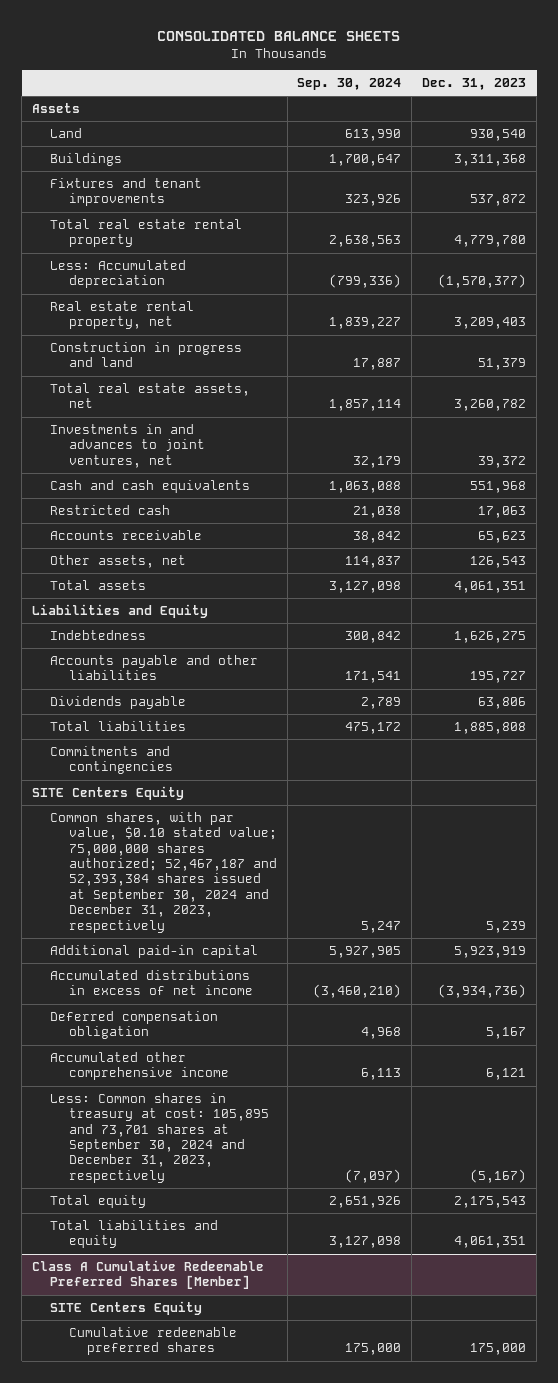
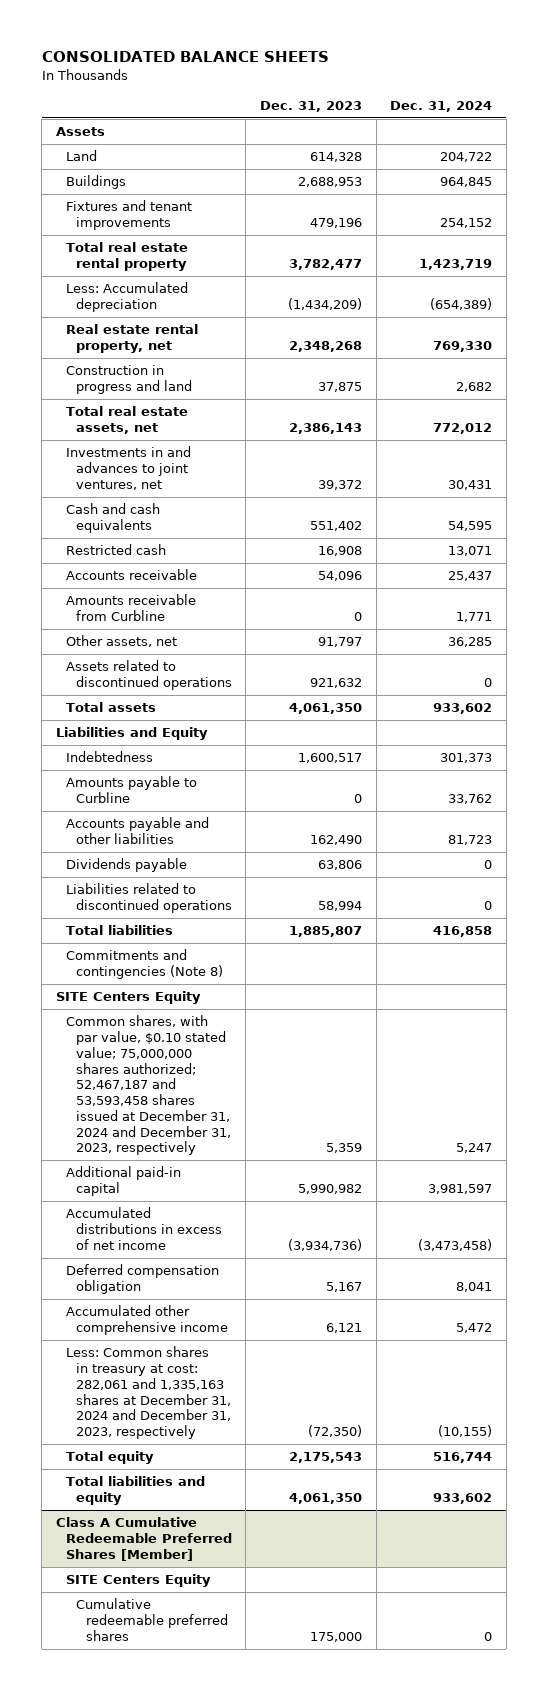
[297,78,402,91] Sep. 30, 2024 -> none
none -> [390,100,493,112] Dec. 31, 2024
[470,128,527,141] 930,540 -> [309,152,362,163] 614,328
[454,153,527,166] 3,311,368 -> [297,177,362,188] 2,688,953
[470,194,527,207] 537,872 -> [309,218,362,229] 479,196
[454,235,527,248] 4,779,780 -> [288,259,362,271] 3,782,477
[438,274,527,289] (1,570,377) -> [287,298,362,311] (1,434,209)
[454,317,527,330] 3,209,403 -> [288,341,362,353] 2,348,268
[478,358,527,371] 51,379 -> [317,382,362,393] 37,875
[454,399,527,412] 3,260,782 -> [288,423,362,435] 2,386,143
[470,480,527,493] 551,968 -> [309,521,362,532] 551,402
[478,505,527,518] 17,063 -> [317,546,362,557] 16,908
[478,530,527,543] 65,623 -> [317,571,362,582] 54,096
none -> [65,594,196,622] Amounts receivable from Curbline
[470,555,527,568] 126,543 -> [317,637,362,648] 91,797
none -> [65,660,232,691] Assets related to discontinued operations
[454,580,527,593] 4,061,351 -> [288,703,362,715] 4,061,350
[454,630,527,643] 1,626,275 -> [297,753,362,764] 1,600,517
none -> [65,776,197,804] Amounts payable to Curbline
[470,671,527,684] 195,727 -> [309,835,362,846] 162,490
none -> [65,883,232,914] Liabilities related to discontinued operations
[454,721,527,734] 1,885,808 -> [288,926,362,938] 1,885,807
[50,745,173,775] Commitments and contingencies -> [65,949,223,980] Commitments and contingencies (Note 8)
[50,811,277,933] Common shares, with par value, $0.10 stated value; 75,000,000 shares authorized; 52,467,187 and 52,393,384 shares issued at September 30, 2024 and December 31, 2023, respectively -> [65,1015,231,1156] Common shares, with par value, $0.10 stated value; 75,000,000 shares authorized; 52,467,187 and 53,593,458 shares issued at December 31, 2024 and December 31, 2023, respectively
[486,920,527,933] 5,239 -> [325,1143,362,1154] 5,359
[454,945,527,958] 5,923,919 -> [297,1184,362,1195] 5,990,982
[50,1092,269,1183] Less: Common shares in treasury at cost: 105,895 and 73,701 shares at September 30, 2024 and December 31, 2023, respectively -> [65,1346,231,1440] Less: Common shares in treasury at cost: 282,061 and 1,335,163 shares at December 31, 2024 and December 31, 2023, respectively
[470,1168,527,1183] (5,167) -> [307,1425,362,1438] (72,350)
[454,1236,527,1249] 4,061,351 -> [288,1493,362,1505] 4,061,350

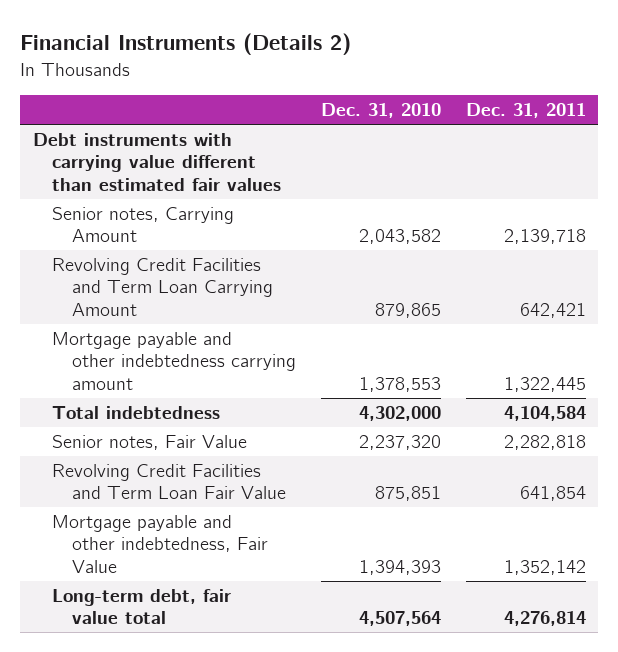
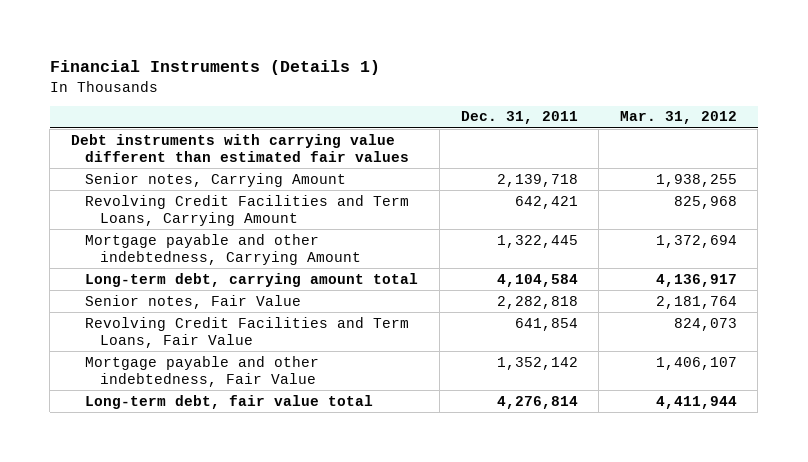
[20,32,352,55] Financial Instruments (Details 2) -> [49,60,380,76] Financial Instruments (Details 1)
[320,103,441,119] Dec. 31, 2010 -> none
none -> [619,111,737,125] Mar. 31, 2012
[52,258,274,316] Revolving Credit Facilities and Term Loan Carrying Amount -> [85,194,410,227] Revolving Credit Facilities and Term Loans, Carrying Amount
[52,332,297,390] Mortgage payable and other indebtedness carrying amount -> [85,233,362,266] Mortgage payable and other indebtedness, Carrying Amount
[52,406,221,420] Total indebtedness -> [85,272,419,287] Long-term debt, carrying amount total
[52,464,287,500] Revolving Credit Facilities and Term Loan Fair Value -> [85,316,410,349] Revolving Credit Facilities and Term Loans, Fair Value

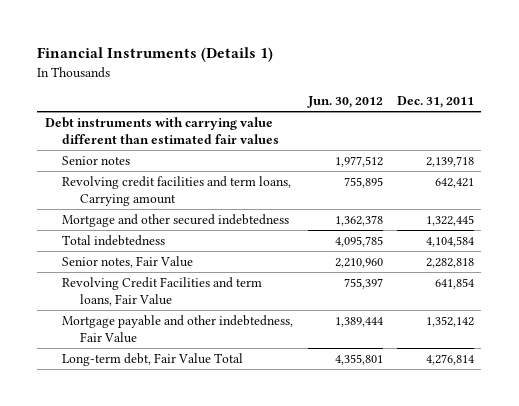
[619,111,737,125] Mar. 31, 2012 -> none
none -> [306,96,383,109] Jun. 30, 2012
[85,172,347,187] Senior notes, Carrying Amount -> [62,156,131,166] Senior notes
[85,194,410,227] Revolving Credit Facilities and Term Loans, Carrying Amount -> [62,176,292,207] Revolving credit facilities and term loans, Carrying amount
[85,233,362,266] Mortgage payable and other indebtedness, Carrying Amount -> [62,214,290,228] Mortgage and other secured indebtedness
[85,272,419,287] Long-term debt, carrying amount total -> [62,235,166,247] Total indebtedness
[85,316,410,349] Revolving Credit Facilities and Term Loans, Fair Value -> [62,277,263,307] Revolving Credit Facilities and term loans, Fair Value
[85,394,374,409] Long-term debt, fair value total -> [62,353,244,367] Long-term debt, Fair Value Total

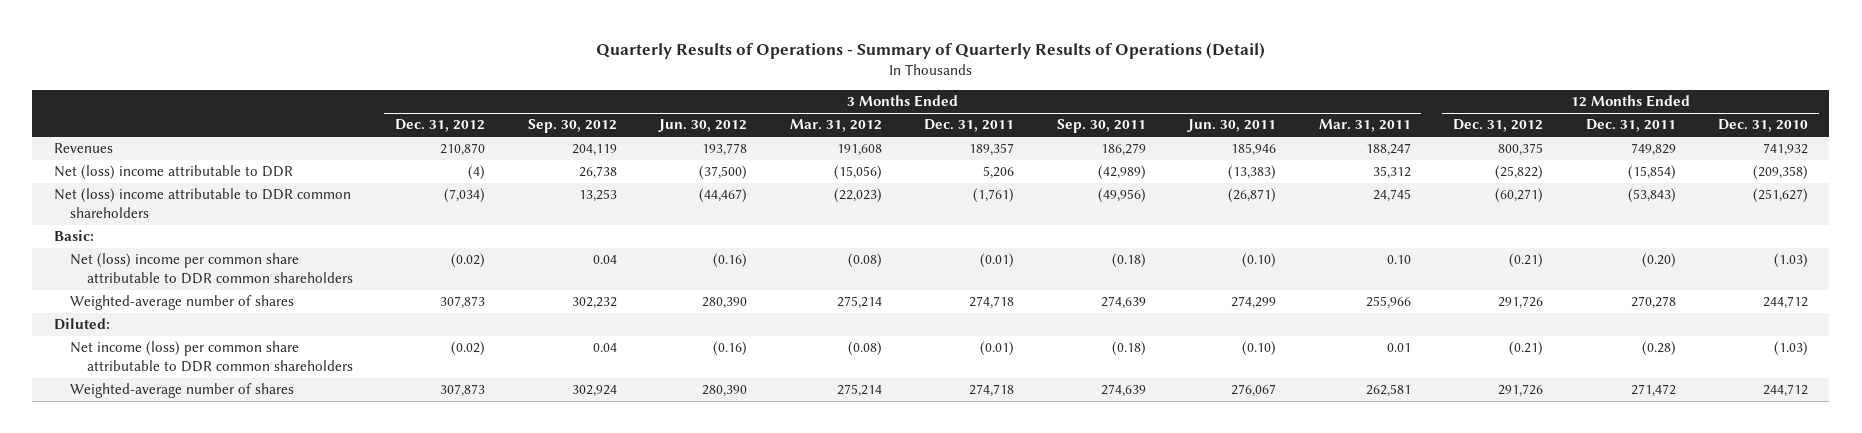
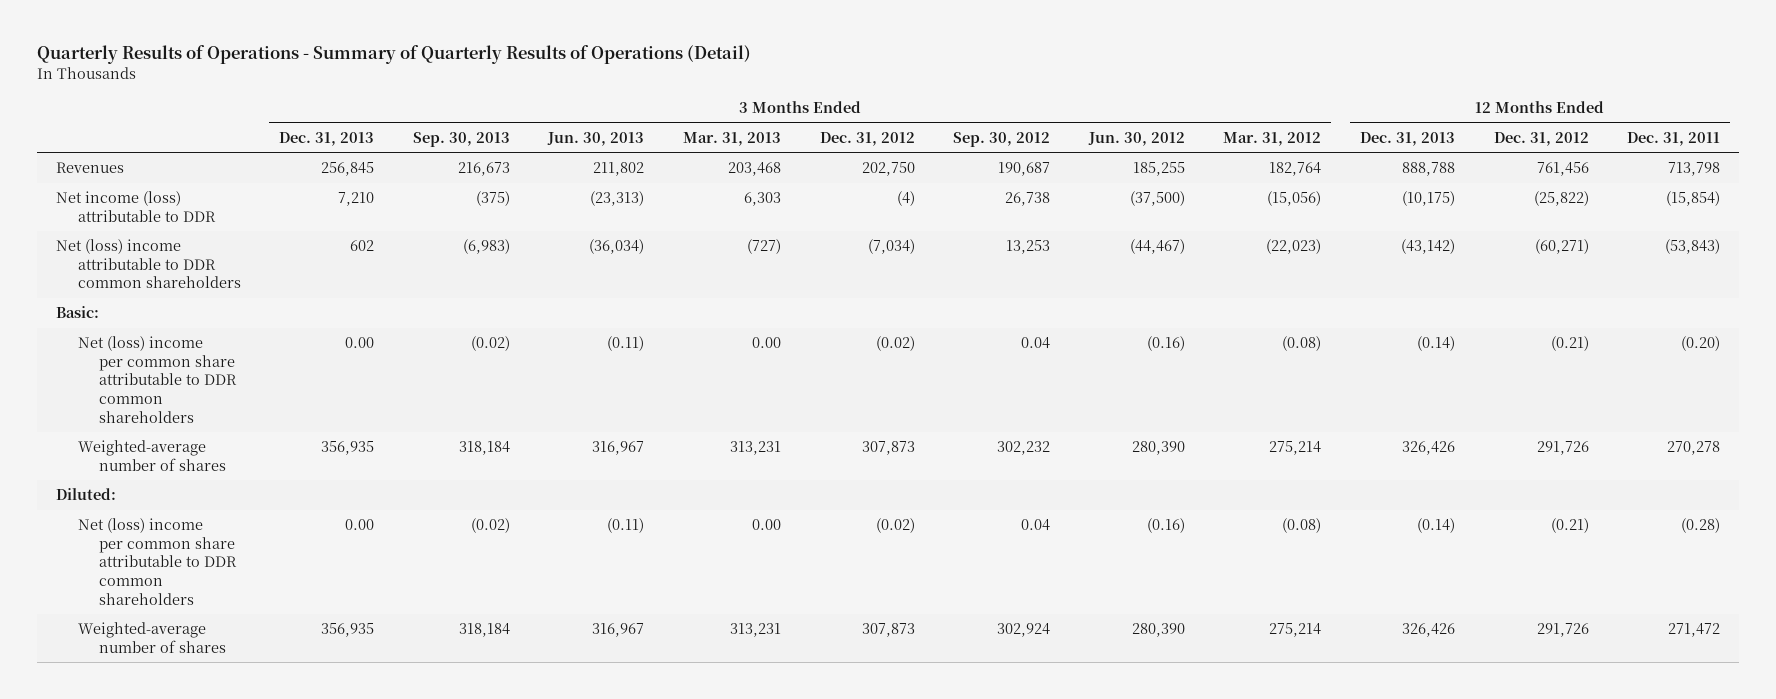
[924,119,1015,133] Dec. 31, 2011 -> none
[1056,119,1146,134] Sep. 30, 2011 -> none
[1187,119,1277,133] Jun. 30, 2011 -> none
[1318,119,1411,133] Mar. 31, 2011 -> none
[1718,119,1809,133] Dec. 31, 2010 -> none
none -> [279,131,375,146] Dec. 31, 2013
none -> [412,131,510,147] Sep. 30, 2013
none -> [547,131,645,146] Jun. 30, 2013
none -> [682,131,781,146] Mar. 31, 2013
none -> [1359,131,1455,146] Dec. 31, 2013
[440,143,486,157] 210,870 -> [861,162,915,177] 202,750
[571,144,617,157] 204,119 -> [998,162,1051,177] 190,687
[702,143,748,157] 193,778 -> [1132,162,1185,177] 185,255
[836,144,882,157] 191,608 -> [1269,162,1322,177] 182,764
[1498,143,1544,157] 800,375 -> [1536,162,1589,177] 761,456
[1630,143,1676,157] 749,829 -> [1668,162,1721,177] 713,798
[53,165,293,181] Net (loss) income attributable to DDR -> [56,191,216,222] Net income (loss) attributable to DDR
[70,341,353,373] Net income (loss) per common share attributable to DDR common shareholders -> [77,518,238,605] Net (loss) income per common share attributable to DDR common shareholders

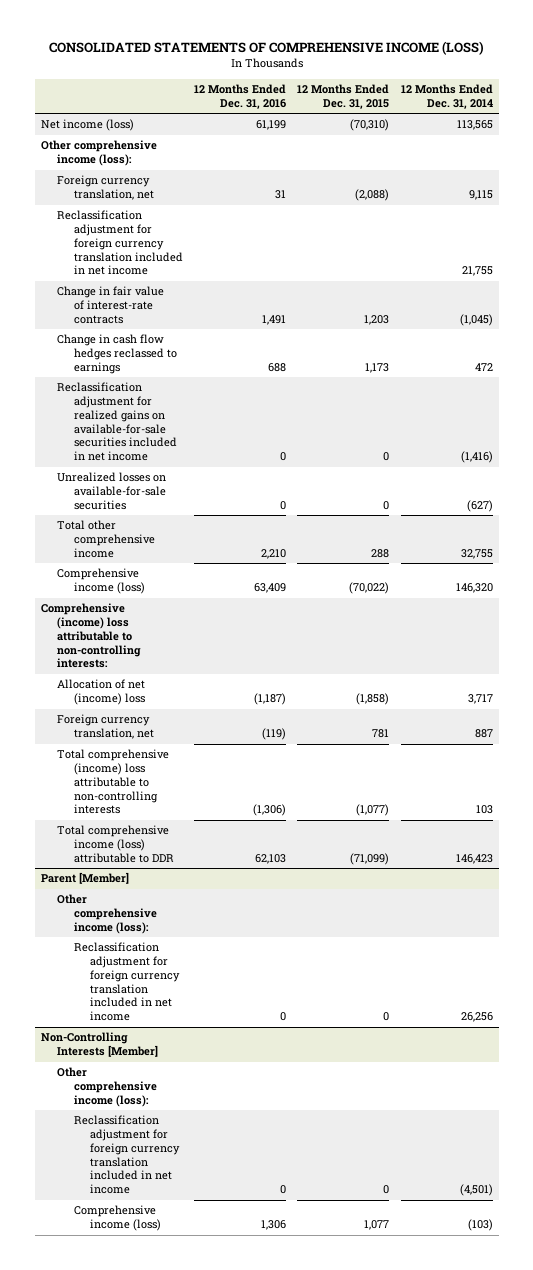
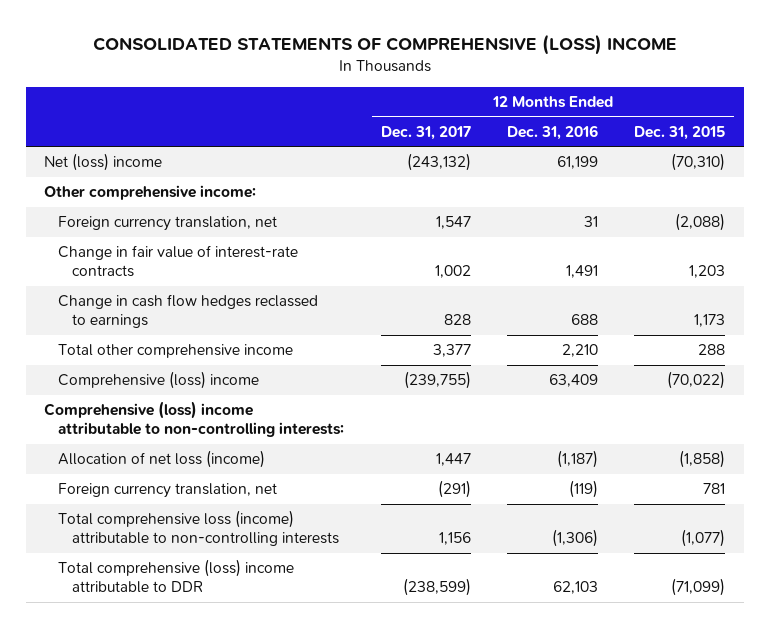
[48,41,484,56] CONSOLIDATED STATEMENTS OF COMPREHENSIVE INCOME (LOSS) -> [92,34,677,56] CONSOLIDATED STATEMENTS OF COMPREHENSIVE (LOSS) INCOME
[400,84,493,109] 12 Months Ended Dec. 31, 2014 -> none
none -> [380,125,471,140] Dec. 31, 2017
[40,119,134,132] Net income (loss) -> [44,153,163,172] Net (loss) income
[40,140,157,167] Other comprehensive income (loss): -> [44,185,257,201] Other comprehensive income:
[57,210,183,276] Reclassification adjustment for foreign currency translation included in net income -> none
[57,382,177,462] Reclassification adjustment for realized gains on available-for-sale securities included in net income -> none
[57,472,167,510] Unrealized losses on available-for-sale securities -> none
[57,568,145,595] Comprehensive income (loss) -> [58,371,260,390] Comprehensive (loss) income
[40,603,142,669] Comprehensive (income) loss attributable to non-controlling interests: -> [44,401,345,437] Comprehensive (loss) income attributable to non-controlling interests:
[57,679,146,706] Allocation of net (income) loss -> [58,450,266,469] Allocation of net loss (income)
[40,872,129,885] Parent [Member] -> none
[57,894,157,934] Other comprehensive income (loss): -> none
[73,942,181,1022] Reclassification adjustment for foreign currency translation included in net income -> none
[40,1032,159,1058] Non-Controlling Interests [Member] -> none
[57,1067,157,1107] Other comprehensive income (loss): -> none
[73,1115,181,1195] Reclassification adjustment for foreign currency translation included in net income -> none
[73,1205,162,1232] Comprehensive income (loss) -> none
[57,749,170,815] Total comprehensive (income) loss attributable to non-controlling interests -> [58,510,340,546] Total comprehensive loss (income) attributable to non-controlling interests
[57,825,174,863] Total comprehensive income (loss) attributable to DDR -> [58,559,295,593] Total comprehensive (loss) income attributable to DDR

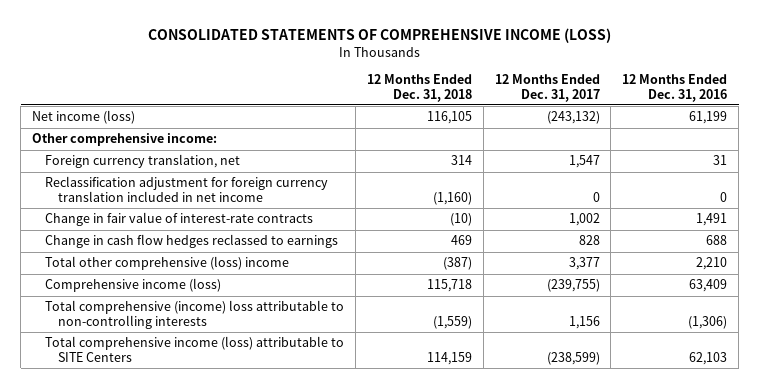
[92,34,677,56] CONSOLIDATED STATEMENTS OF COMPREHENSIVE (LOSS) INCOME -> [147,28,611,44] CONSOLIDATED STATEMENTS OF COMPREHENSIVE INCOME (LOSS)
[634,125,726,140] Dec. 31, 2015 -> none
none -> [366,74,472,102] 12 Months Ended Dec. 31, 2018
[44,153,163,172] Net (loss) income -> [32,110,136,125] Net income (loss)
none -> [45,176,329,202] Reclassification adjustment for foreign currency translation included in net income
[44,401,345,437] Comprehensive (loss) income attributable to non-controlling interests: -> none
[58,450,266,469] Allocation of net loss (income) -> none
[58,483,278,499] Foreign currency translation, net -> none
[58,344,294,359] Total other comprehensive income -> [45,256,290,271] Total other comprehensive (loss) income
[58,371,260,390] Comprehensive (loss) income -> [45,278,222,293] Comprehensive income (loss)
[58,510,340,546] Total comprehensive loss (income) attributable to non-controlling interests -> [45,300,345,329] Total comprehensive (income) loss attributable to non-controlling interests
[58,559,295,593] Total comprehensive (loss) income attributable to DDR -> [45,336,345,362] Total comprehensive income (loss) attributable to SITE Centers

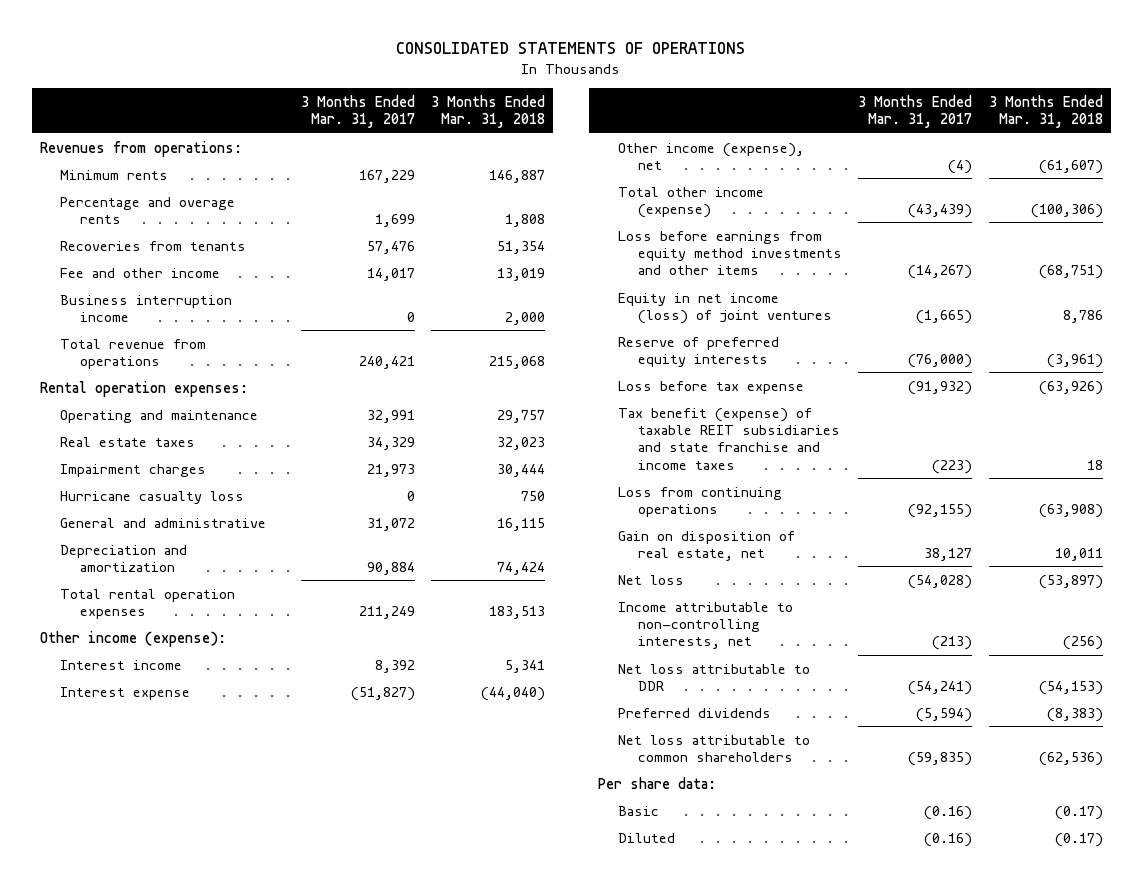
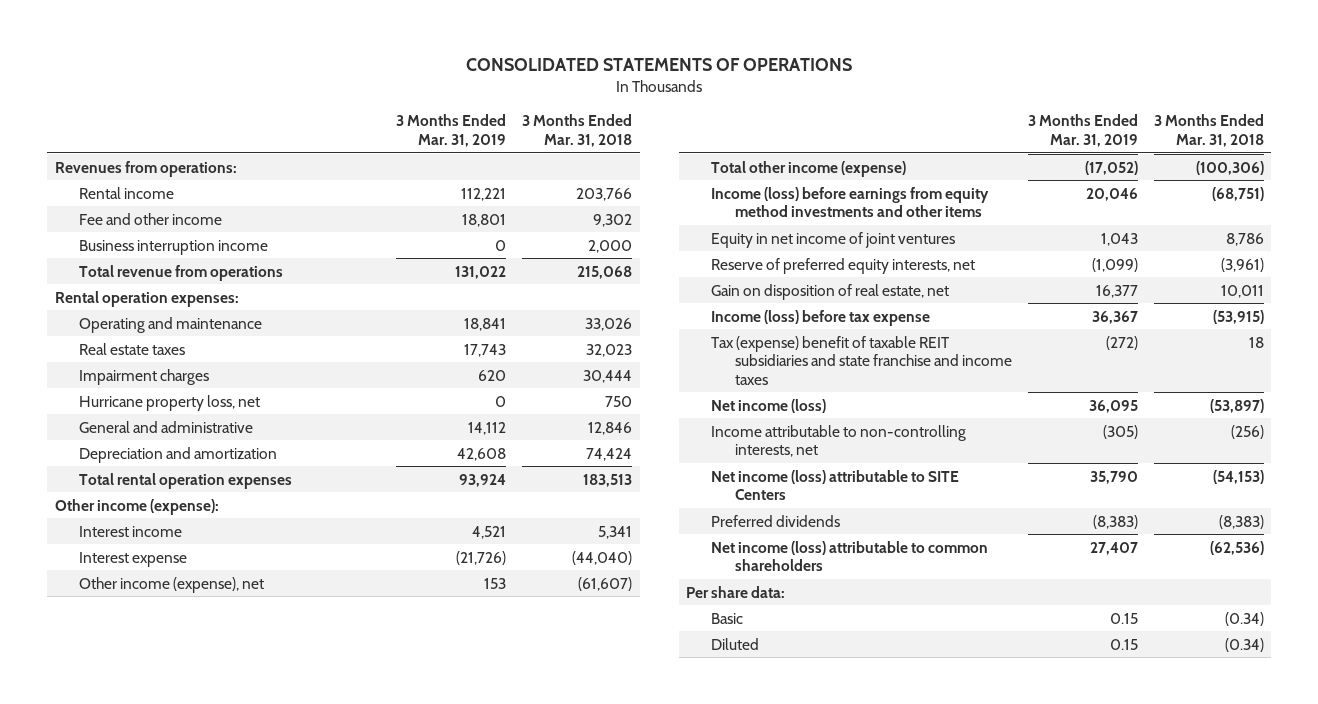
[300,94,415,129] 3 Months Ended Mar. 31, 2017 -> none
none -> [395,114,506,147] 3 Months Ended Mar. 31, 2019
[60,169,169,180] Minimum rents -> none
[60,196,236,224] Percentage and overage rents -> none
[60,240,247,251] Recoveries from tenants -> none
none -> [78,186,174,199] Rental income
[497,267,546,281] 13,019 -> [592,213,632,227] 9,302
[497,409,546,423] 29,757 -> [584,317,632,331] 33,026
[60,490,245,504] Hurricane casualty loss -> none
none -> [78,394,260,411] Hurricane property loss, net
[497,517,546,531] 16,115 -> [587,421,632,435] 12,846
[617,380,804,394] Loss before tax expense -> none
[617,407,840,470] Tax benefit (expense) of taxable REIT subsidiaries and state franchise and income taxes -> none
[617,486,782,517] Loss from continuing operations -> none
[617,230,842,276] Loss before earnings from equity method investments and other items -> [710,186,989,218] Income (loss) before earnings from equity method investments and other items
[617,292,832,324] Equity in net income (loss) of joint ventures -> [710,231,955,248] Equity in net income of joint ventures
[617,336,779,367] Reserve of preferred equity interests -> [710,257,975,274] Reserve of preferred equity interests, net
none -> [710,309,930,326] Income (loss) before tax expense
none -> [710,335,1012,385] Tax (expense) benefit of taxable REIT subsidiaries and state franchise and income taxes
[617,574,684,585] Net loss -> [710,398,826,413] Net income (loss)
[617,663,810,691] Net loss attributable to DDR -> [710,469,959,501] Net income (loss) attributable to SITE Centers
[617,734,810,762] Net loss attributable to common shareholders -> [710,540,988,572] Net income (loss) attributable to common shareholders
[1054,805,1103,820] (0.17) -> [1224,611,1264,626] (0.34)
[1054,832,1103,847] (0.17) -> [1224,637,1264,652] (0.34)

